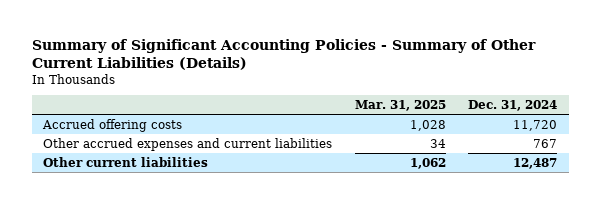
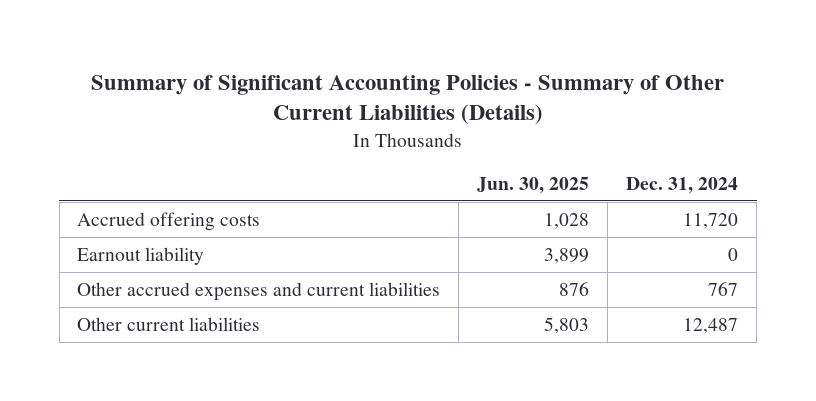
[354,100,446,112] Mar. 31, 2025 -> none
none -> [477,177,590,195] Jun. 30, 2025
none -> [77,246,205,265] Earnout liability

